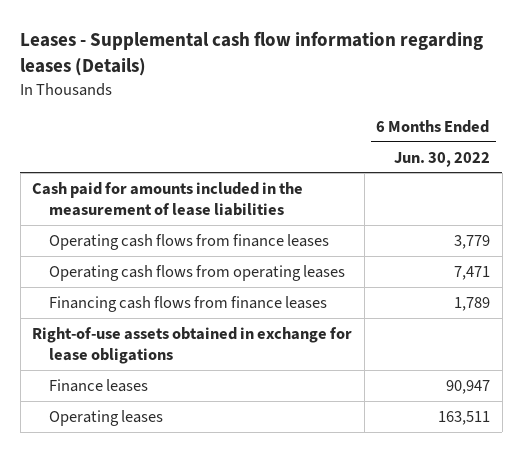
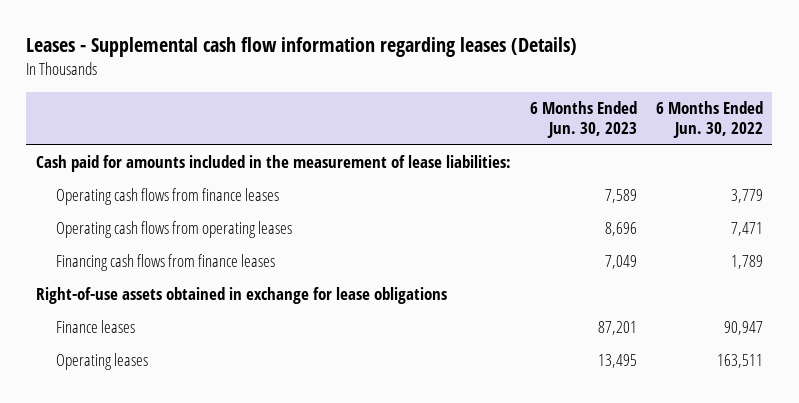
none -> [529,101,637,139] 6 Months Ended Jun. 30, 2023
[32,181,304,217] Cash paid for amounts included in the measurement of lease liabilities -> [35,155,511,173] Cash paid for amounts included in the measurement of lease liabilities:

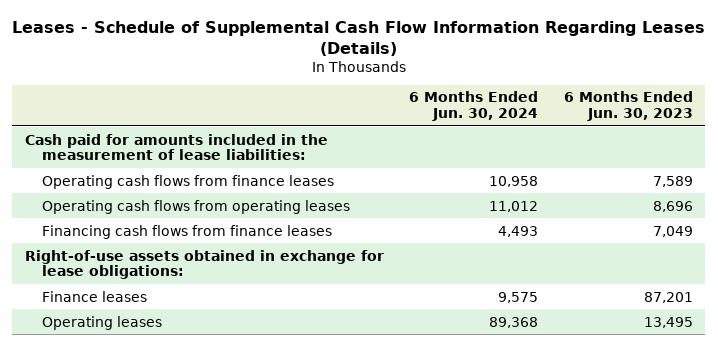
[26,37,578,58] Leases - Supplemental cash flow information regarding leases (Details) -> [11,20,705,56] Leases - Schedule of Supplemental Cash Flow Information Regarding Leases (Details)
[655,101,763,139] 6 Months Ended Jun. 30, 2022 -> none
none -> [409,91,539,122] 6 Months Ended Jun. 30, 2024
[35,287,447,305] Right-of-use assets obtained in exchange for lease obligations -> [24,249,384,280] Right-of-use assets obtained in exchange for lease obligations:

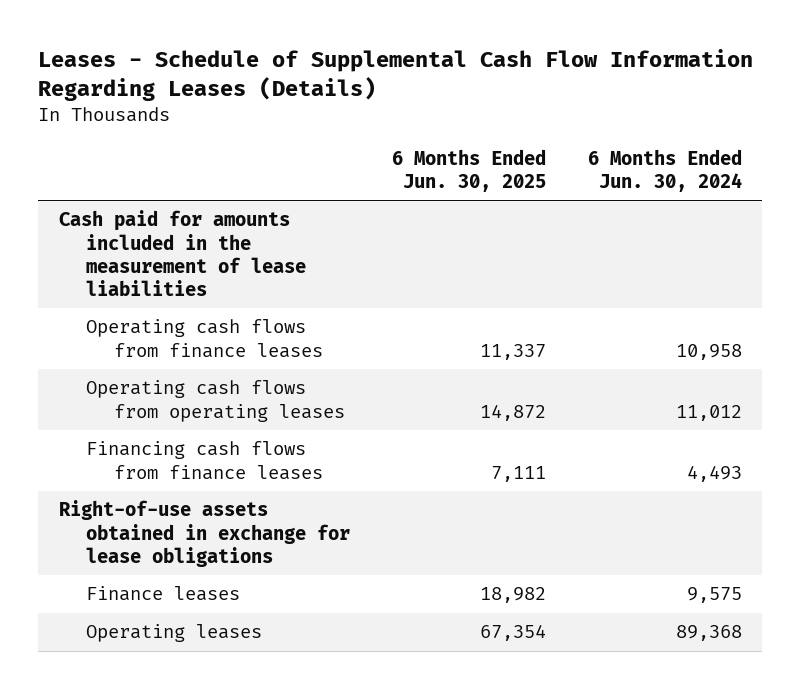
[563,91,693,122] 6 Months Ended Jun. 30, 2023 -> none
none -> [392,148,547,193] 6 Months Ended Jun. 30, 2025
[24,133,328,161] Cash paid for amounts included in the measurement of lease liabilities: -> [58,210,307,297] Cash paid for amounts included in the measurement of lease liabilities
[24,249,384,280] Right-of-use assets obtained in exchange for lease obligations: -> [58,500,351,567] Right-of-use assets obtained in exchange for lease obligations

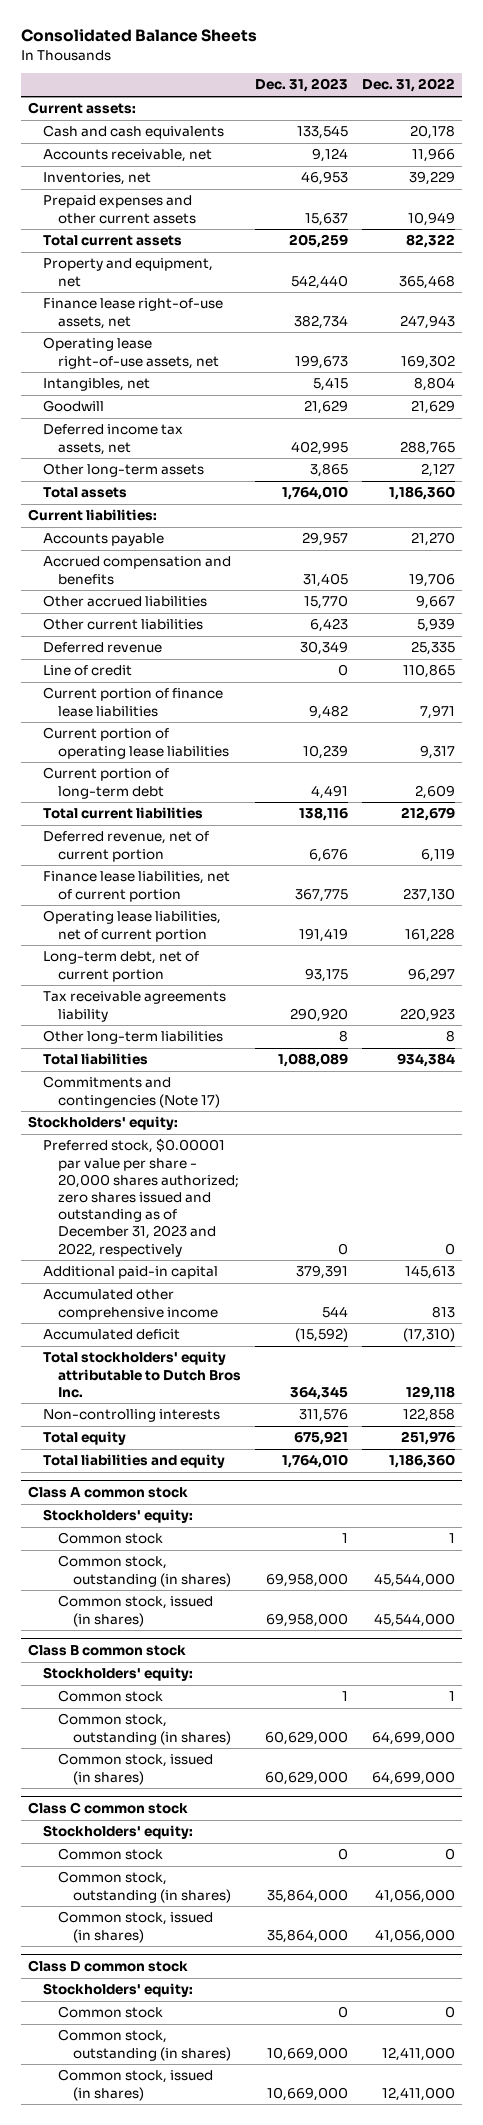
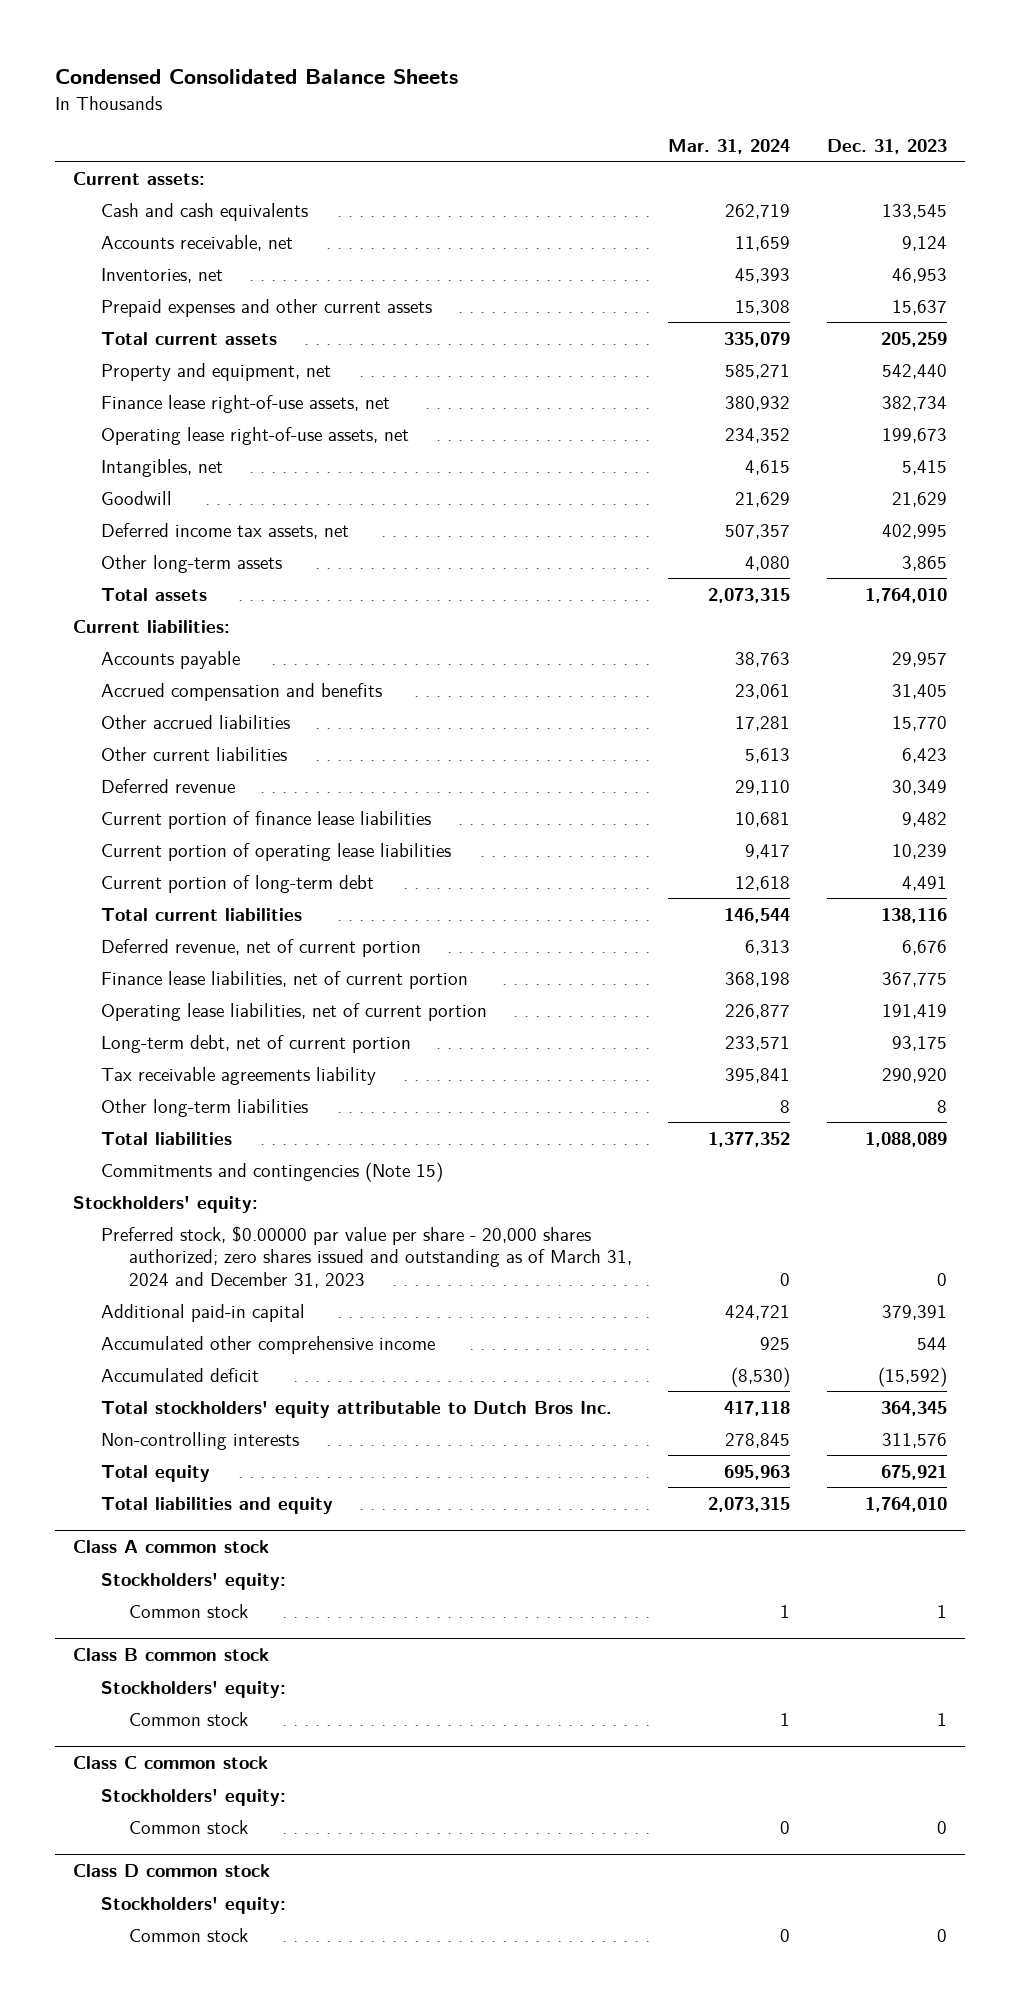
[20,29,257,43] Consolidated Balance Sheets -> [54,69,458,85] Condensed Consolidated Balance Sheets
[362,78,456,93] Dec. 31, 2022 -> none
none -> [668,139,791,155] Mar. 31, 2024
[42,665,132,677] Line of credit -> none
[42,1076,220,1108] Commitments and contingencies (Note 17) -> [100,1161,443,1182] Commitments and contingencies (Note 15)
[42,1138,239,1257] Preferred stock, $0.00001 par value per share - 20,000 shares authorized; zero shares issued and outstanding as of December 31, 2023 and 2022, respectively -> [100,1225,632,1288] Preferred stock, $0.00000 par value per share - 20,000 shares authorized; zero shares issued and outstanding as of March 31, 2024 and December 31, 2023
[57,1555,231,1587] Common stock, outstanding (in shares) -> none
[57,1595,213,1627] Common stock, issued (in shares) -> none
[57,1713,231,1745] Common stock, outstanding (in shares) -> none
[57,1753,213,1785] Common stock, issued (in shares) -> none
[57,1871,231,1903] Common stock, outstanding (in shares) -> none
[57,1911,213,1943] Common stock, issued (in shares) -> none
[57,2029,231,2061] Common stock, outstanding (in shares) -> none
[57,2069,213,2101] Common stock, issued (in shares) -> none

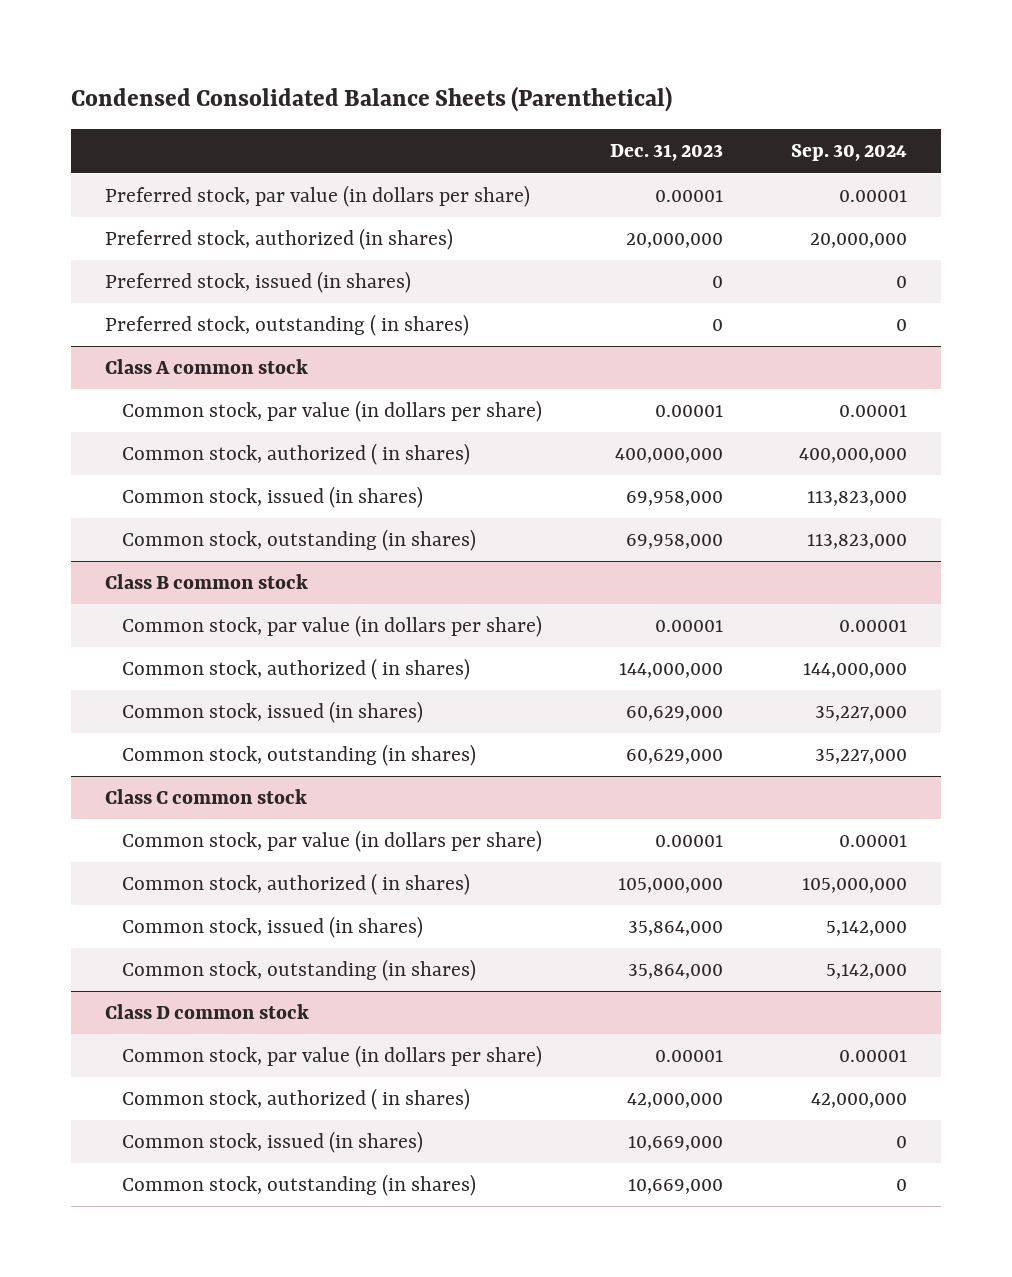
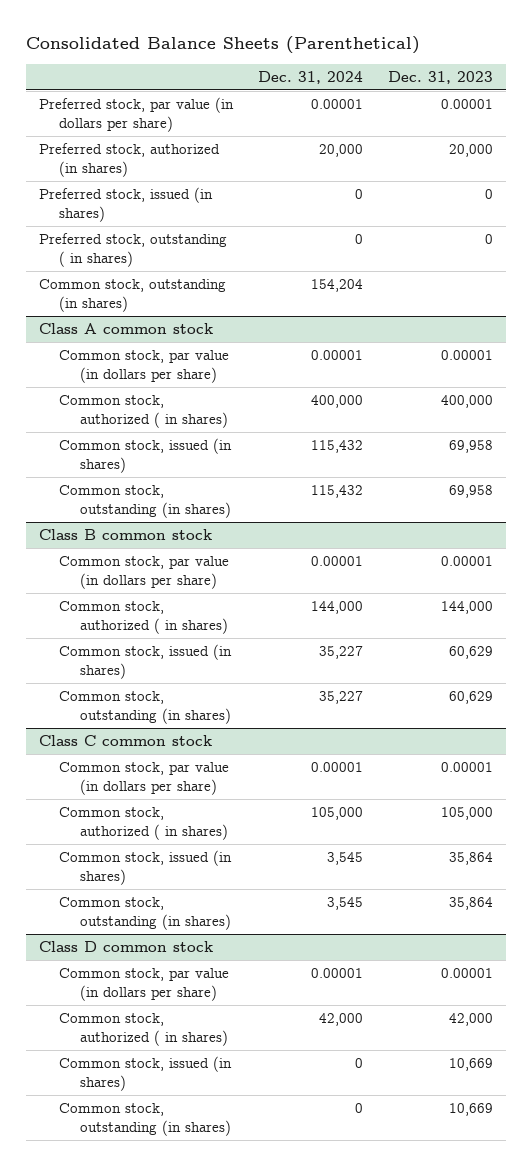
[70,86,672,113] Condensed Consolidated Balance Sheets (Parenthetical) -> [25,36,420,55] Consolidated Balance Sheets (Parenthetical)
[791,144,908,162] Sep. 30, 2024 -> none
none -> [257,71,363,85] Dec. 31, 2024
[626,233,724,249] 20,000,000 -> [449,143,494,157] 20,000
none -> [38,278,226,313] Common stock, outstanding (in shares)
[615,448,724,464] 400,000,000 -> [441,394,494,408] 400,000
[626,491,724,507] 69,958,000 -> [449,439,494,453] 69,958
[626,534,724,550] 69,958,000 -> [449,484,494,498] 69,958
[619,663,724,679] 144,000,000 -> [441,600,494,614] 144,000
[626,706,724,722] 60,629,000 -> [449,645,494,659] 60,629
[626,749,724,765] 60,629,000 -> [449,690,494,704] 60,629
[618,878,724,894] 105,000,000 -> [441,806,494,820] 105,000
[628,921,724,937] 35,864,000 -> [449,851,494,865] 35,864
[628,964,724,980] 35,864,000 -> [449,896,494,910] 35,864
[627,1093,724,1109] 42,000,000 -> [449,1012,494,1026] 42,000
[628,1136,724,1152] 10,669,000 -> [449,1057,494,1071] 10,669
[628,1179,724,1195] 10,669,000 -> [449,1102,494,1116] 10,669

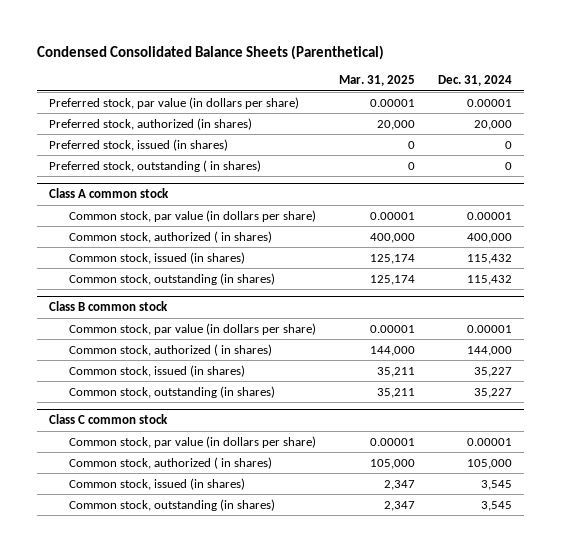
[25,36,420,55] Consolidated Balance Sheets (Parenthetical) -> [37,44,385,60] Condensed Consolidated Balance Sheets (Parenthetical)
[388,71,494,85] Dec. 31, 2023 -> none
none -> [339,75,416,87] Mar. 31, 2025
[38,278,226,313] Common stock, outstanding (in shares) -> none
[38,940,213,952] Class D common stock -> none
[59,967,230,1002] Common stock, par value (in dollars per share) -> none
[59,1012,229,1047] Common stock, authorized ( in shares) -> none
[59,1055,233,1092] Common stock, issued (in shares) -> none
[59,1102,232,1137] Common stock, outstanding (in shares) -> none

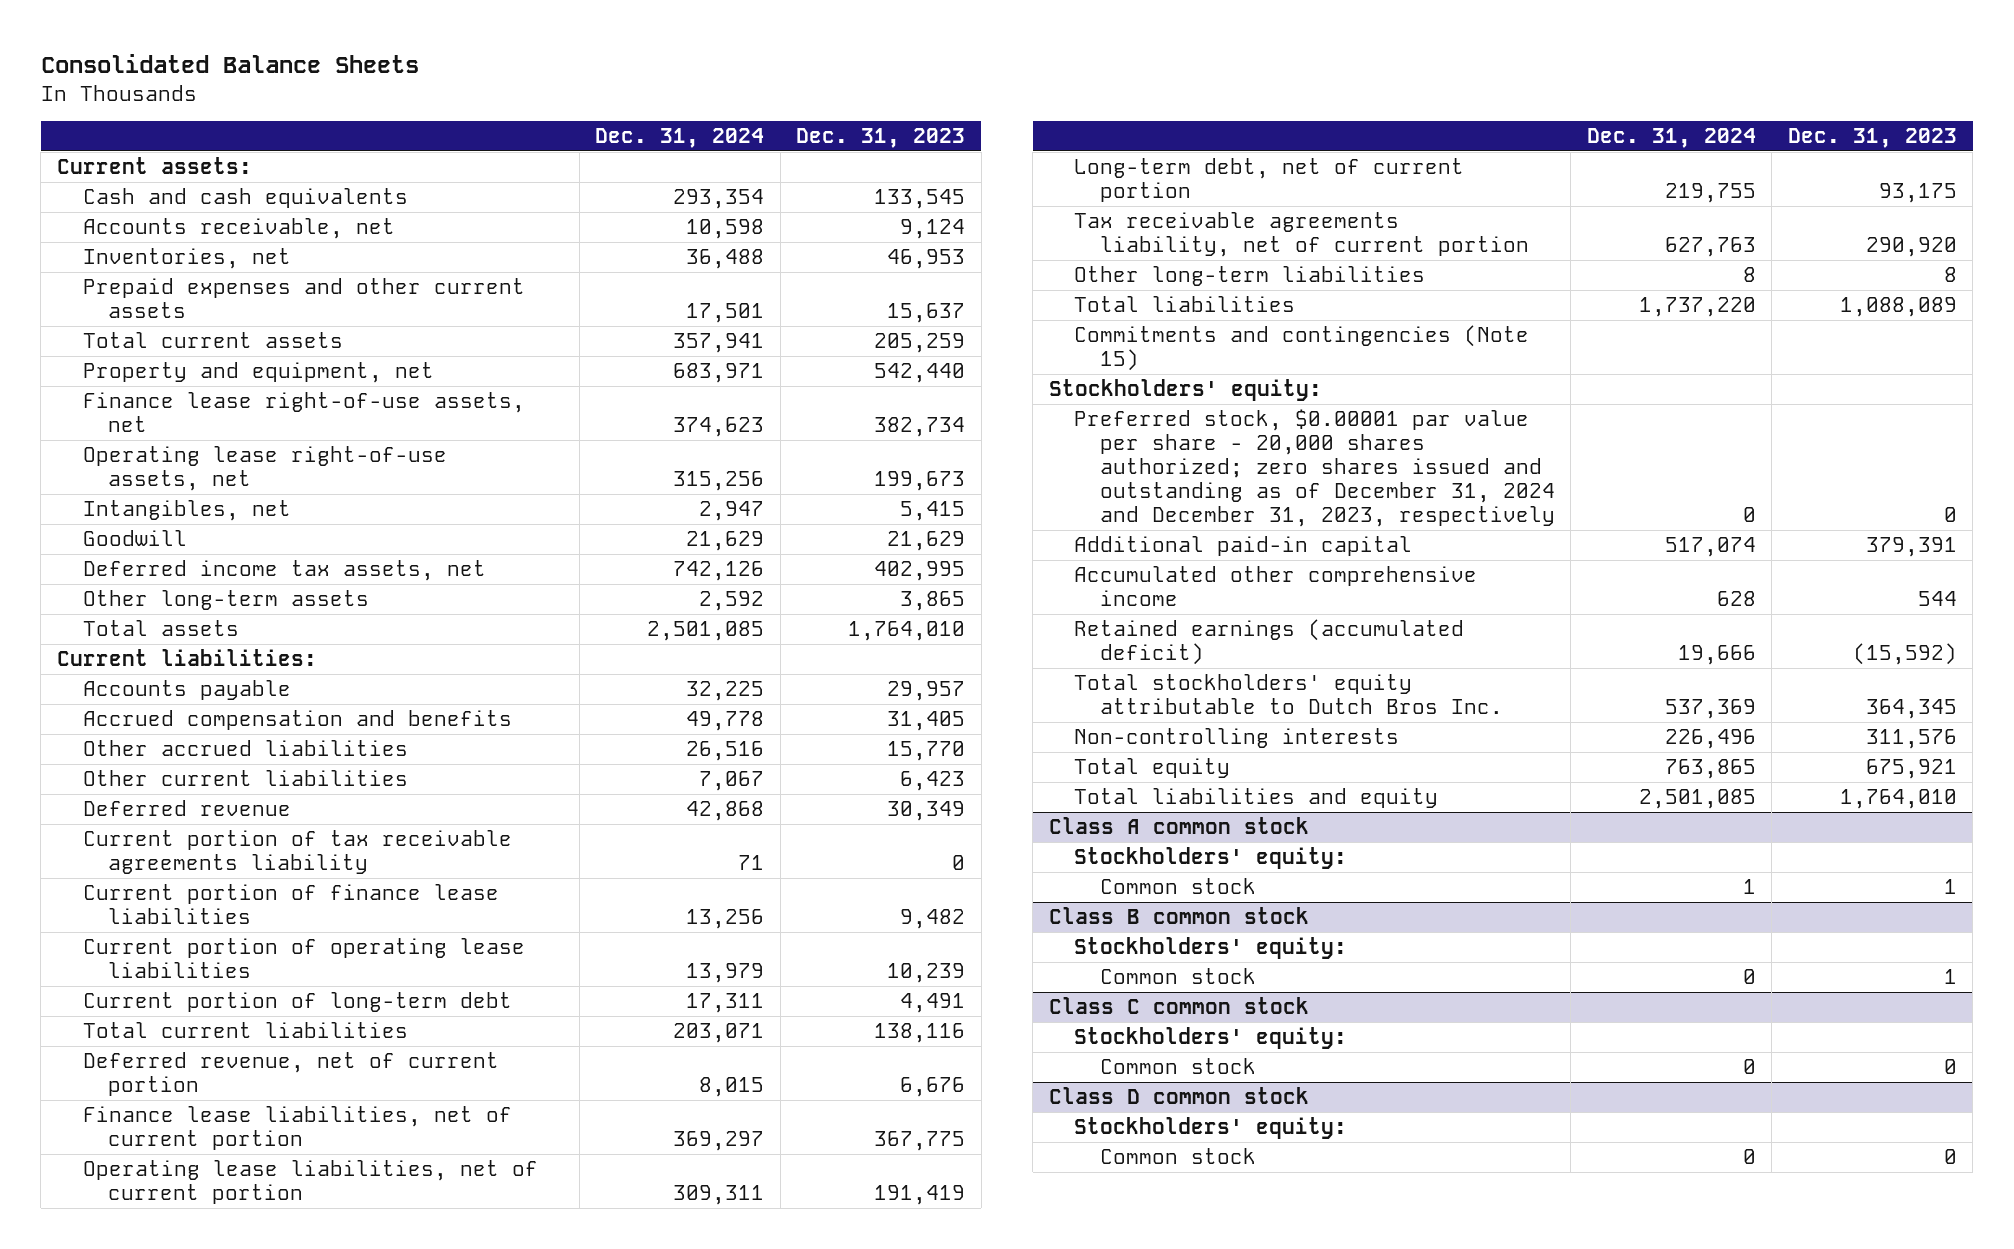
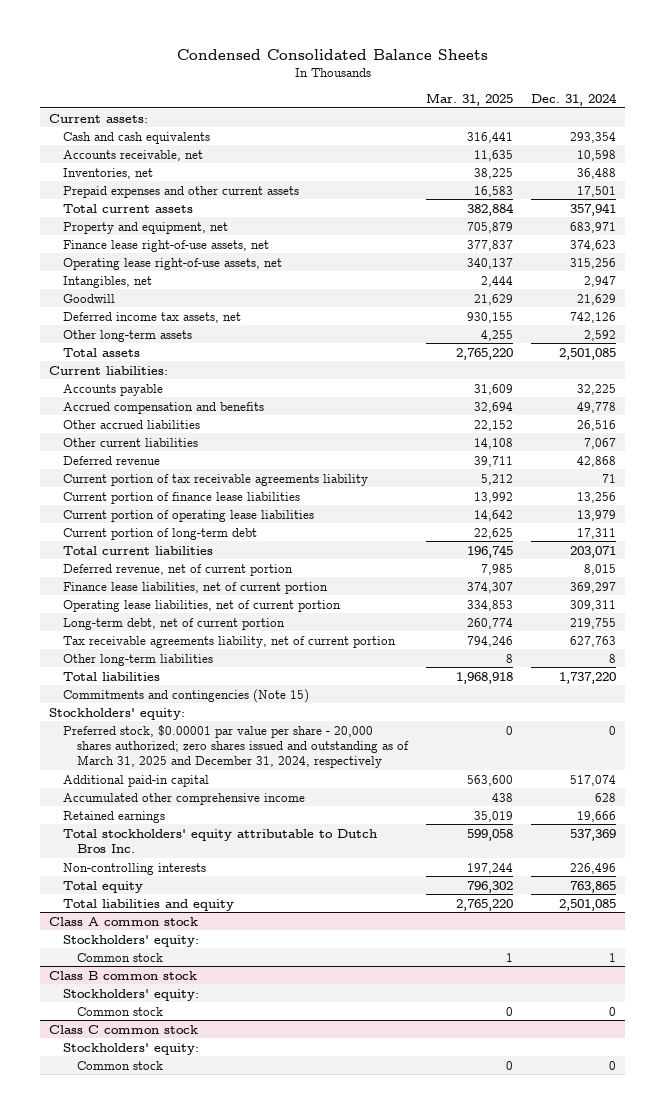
[40,53,419,73] Consolidated Balance Sheets -> [176,48,488,60] Condensed Consolidated Balance Sheets
[796,128,966,149] Dec. 31, 2023 -> none
none -> [426,93,514,107] Mar. 31, 2025
[1074,408,1555,528] Preferred stock, $0.00001 par value per share - 20,000 shares authorized; zero shares issued and outstanding as of December 31, 2024 and December 31, 2023, respectively -> [63,724,409,769] Preferred stock, $0.00001 par value per share - 20,000 shares authorized; zero shares issued and outstanding as of March 31, 2025 and December 31, 2024, respectively
[1074,618,1465,666] Retained earnings (accumulated deficit) -> [63,810,166,823] Retained earnings
[1048,1086,1309,1104] Class D common stock -> none
[1074,1116,1348,1139] Stockholders' equity: -> none
[1099,1147,1256,1164] Common stock -> none

